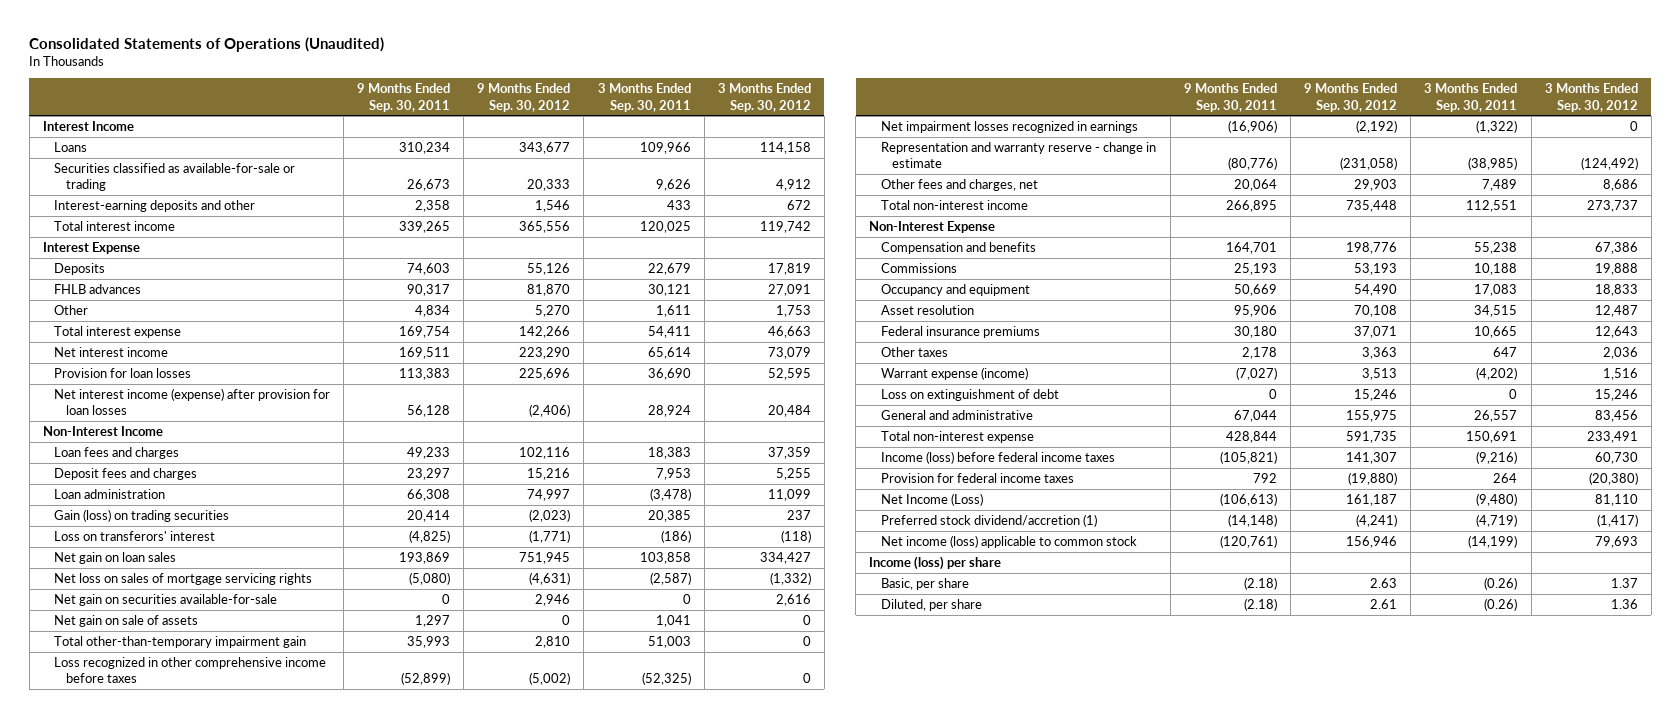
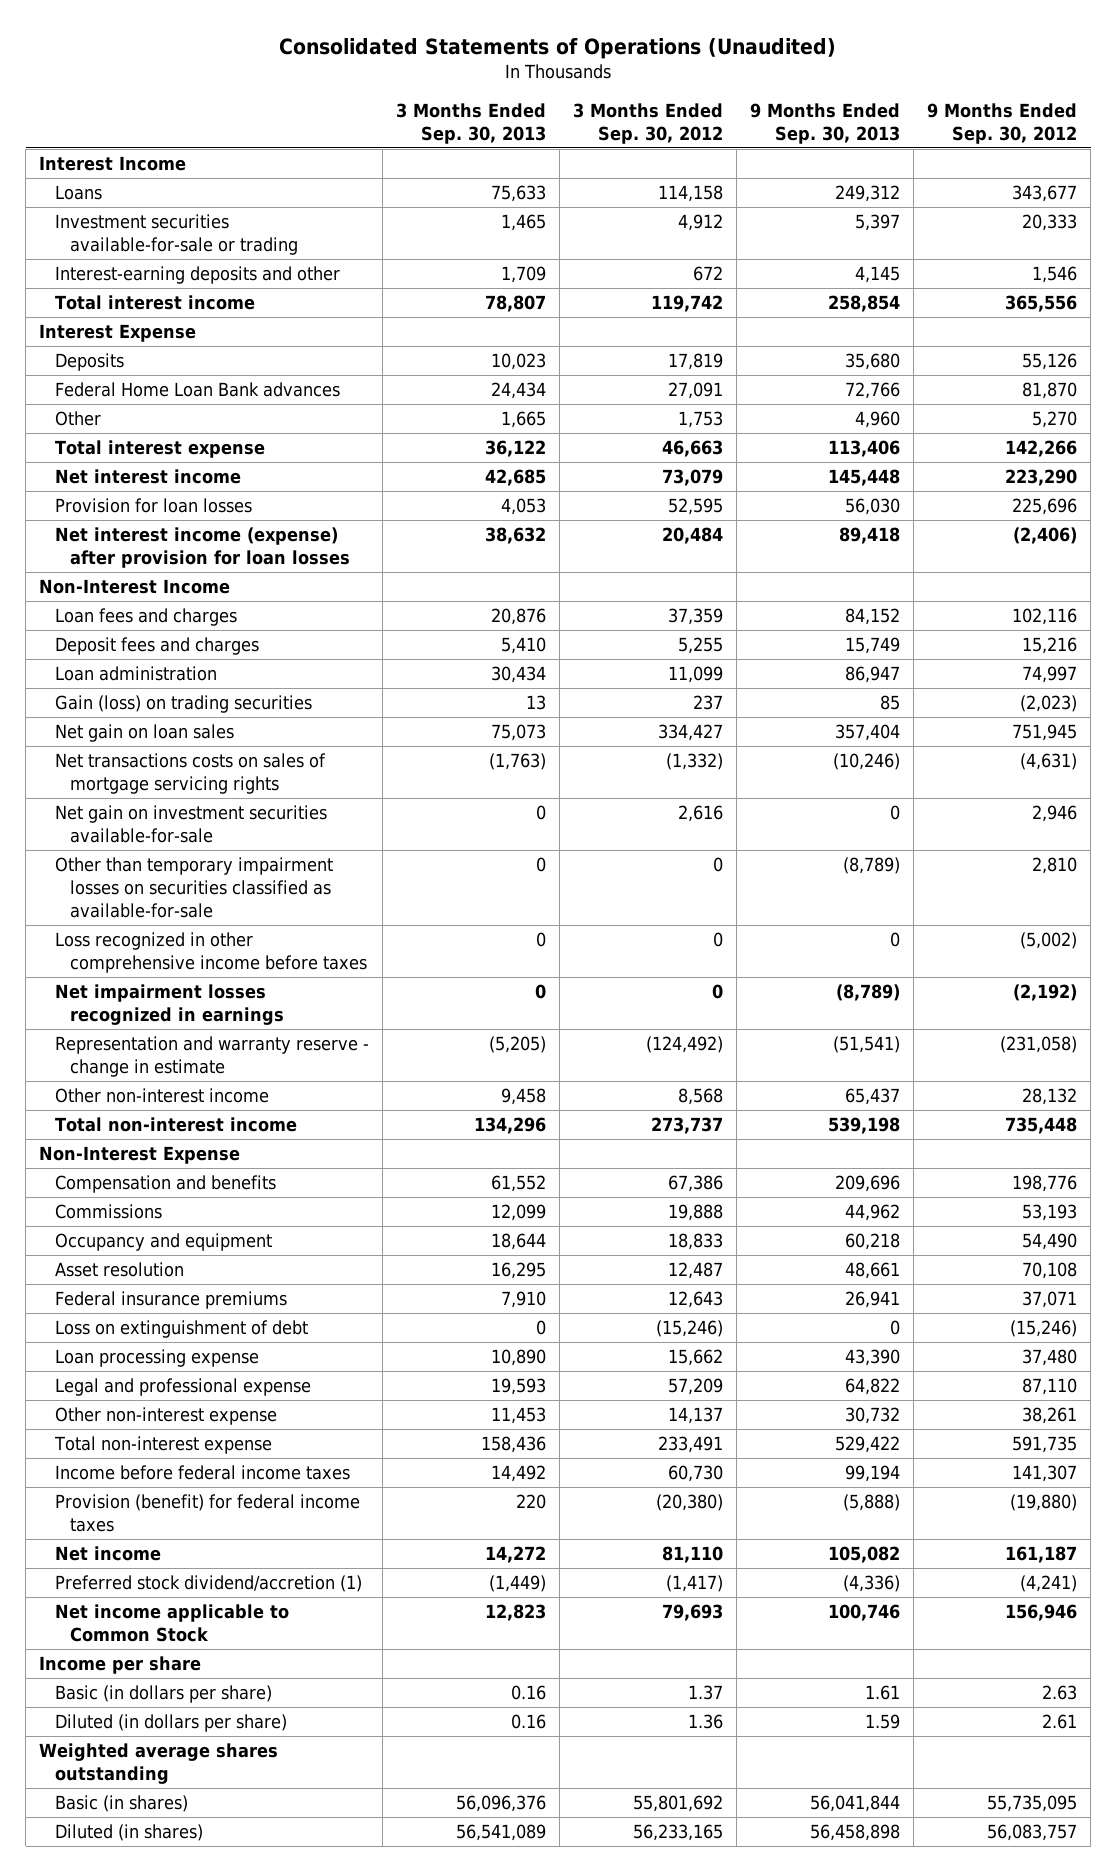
[357,83,451,112] 9 Months Ended Sep. 30, 2011 -> none
[597,83,691,112] 3 Months Ended Sep. 30, 2011 -> none
none -> [395,103,546,145] 3 Months Ended Sep. 30, 2013
none -> [750,103,901,145] 9 Months Ended Sep. 30, 2013
[54,162,296,192] Securities classified as available-for-sale or trading -> [54,213,299,256] Investment securities available-for-sale or trading
[54,283,142,294] FHLB advances -> [54,381,340,397] Federal Home Loan Bank advances
[54,530,216,541] Loss on transferors' interest -> none
[54,614,199,627] Net gain on sale of assets -> none
[54,572,313,585] Net loss on sales of mortgage servicing rights -> [54,752,326,795] Net transactions costs on sales of mortgage servicing rights
[54,593,278,606] Net gain on securities available-for-sale -> [54,804,327,844] Net gain on investment securities available-for-sale
[54,635,307,648] Total other-than-temporary impairment gain -> [54,856,333,919] Other than temporary impairment losses on securities classified as available-for-sale
[880,178,1038,191] Other fees and charges, net -> none
none -> [54,1087,269,1103] Other non-interest income
[880,346,948,357] Other taxes -> none
[880,366,1028,380] Warrant expense (income) -> none
[880,409,1033,420] General and administrative -> none
[1354,388,1398,401] 15,246 -> [1010,1319,1078,1337] (15,246)
[1594,388,1638,401] 15,246 -> [655,1319,723,1337] (15,246)
none -> [54,1348,259,1367] Loan processing expense
none -> [54,1377,311,1396] Legal and professional expense
none -> [54,1406,277,1425] Other non-interest expense
[880,450,1115,464] Income (loss) before federal income taxes -> [54,1464,350,1480] Income before federal income taxes
[880,472,1074,483] Provision for federal income taxes -> [54,1493,360,1533] Provision (benefit) for federal income taxes
[880,492,983,506] Net Income (Loss) -> [54,1545,161,1561] Net income
[880,534,1137,548] Net income (loss) applicable to common stock -> [54,1603,289,1643] Net income applicable to Common Stock
[869,555,1002,570] Income (loss) per share -> [39,1655,202,1674] Income per share
[880,577,969,590] Basic, per share -> [54,1684,272,1703] Basic (in dollars per share)
[880,598,982,611] Diluted, per share -> [54,1713,287,1732] Diluted (in dollars per share)
none -> [39,1742,279,1785] Weighted average shares outstanding
none -> [54,1794,188,1812] Basic (in shares)
none -> [54,1823,203,1841] Diluted (in shares)

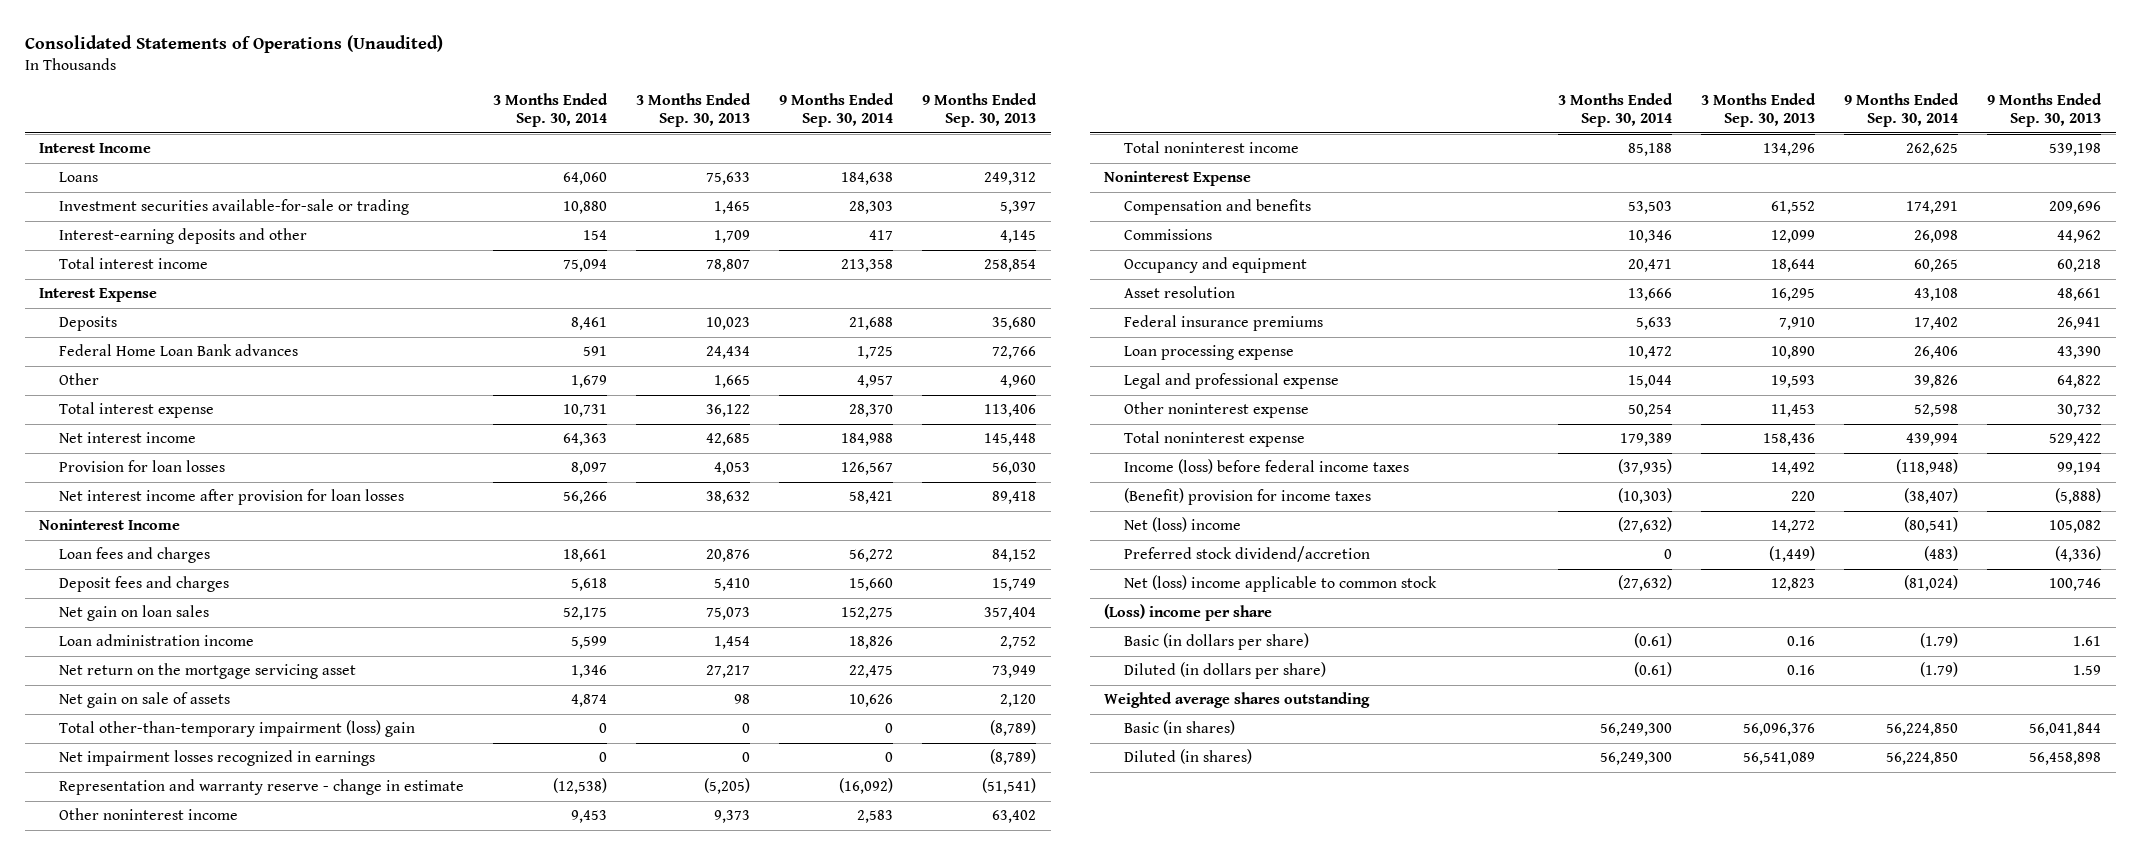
[572,103,723,145] 3 Months Ended Sep. 30, 2012 -> none
[927,103,1078,145] 9 Months Ended Sep. 30, 2012 -> none
none -> [493,92,609,128] 3 Months Ended Sep. 30, 2014
none -> [779,92,895,128] 9 Months Ended Sep. 30, 2014
[54,526,351,569] Net interest income (expense) after provision for loan losses -> [59,489,405,506] Net interest income after provision for loan losses
[39,578,231,594] Non-Interest Income -> [39,519,181,531] Noninterest Income
[54,665,217,681] Loan administration -> none
[54,694,312,713] Gain (loss) on trading securities -> none
[54,752,326,795] Net transactions costs on sales of mortgage servicing rights -> none
[54,804,327,844] Net gain on investment securities available-for-sale -> none
[54,931,368,974] Loss recognized in other comprehensive income before taxes -> none
none -> [59,634,255,647] Loan administration income
none -> [59,663,357,680] Net return on the mortgage servicing asset
none -> [59,692,231,709] Net gain on sale of assets
[54,856,333,919] Other than temporary impairment losses on securities classified as available-for-sale -> [59,720,416,738] Total other-than-temporary impairment (loss) gain
[54,1087,269,1103] Other non-interest income -> [59,808,239,821] Other noninterest income
[500,1087,546,1105] 9,458 -> [714,810,751,824] 9,373
[845,1087,901,1105] 65,437 -> [992,810,1037,824] 63,402
[54,1116,297,1132] Total non-interest income -> [1124,141,1300,154] Total noninterest income
[39,1145,241,1164] Non-Interest Expense -> [1104,171,1252,187] Noninterest Expense
[54,1319,308,1338] Loss on extinguishment of debt -> none
[54,1406,277,1425] Other non-interest expense -> [1124,402,1310,419] Other noninterest expense
[53,1435,272,1454] Total non-interest expense -> [1124,431,1306,448] Total noninterest expense
[54,1464,350,1480] Income before federal income taxes -> [1124,459,1410,475] Income (loss) before federal income taxes
[54,1493,360,1533] Provision (benefit) for federal income taxes -> [1124,488,1372,506] (Benefit) provision for income taxes
[54,1545,161,1561] Net income -> [1124,517,1242,533] Net (loss) income
[54,1574,362,1592] Preferred stock dividend/accretion (1) -> [1124,546,1371,563] Preferred stock dividend/accretion
[54,1603,289,1643] Net income applicable to Common Stock -> [1124,575,1438,593] Net (loss) income applicable to common stock
[39,1655,202,1674] Income per share -> [1104,604,1273,622] (Loss) income per share

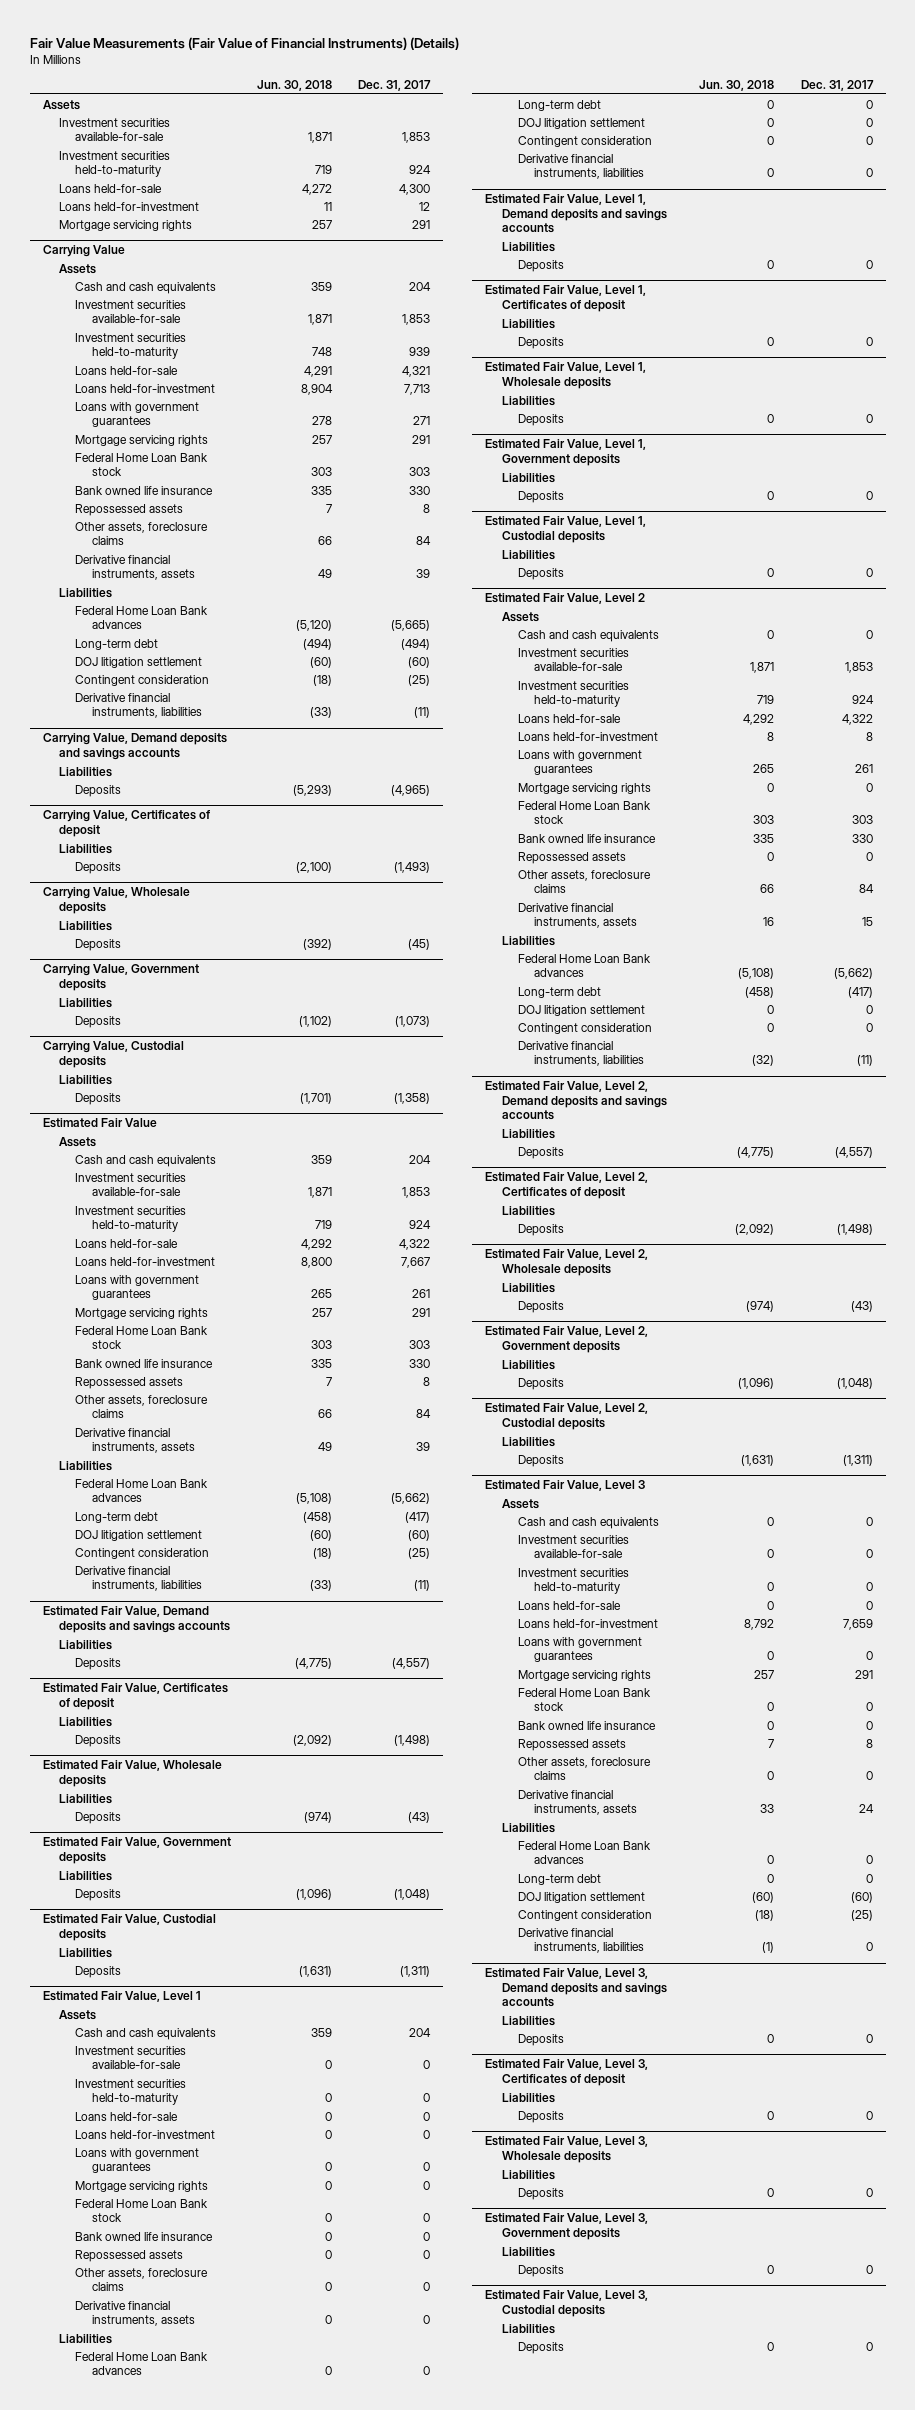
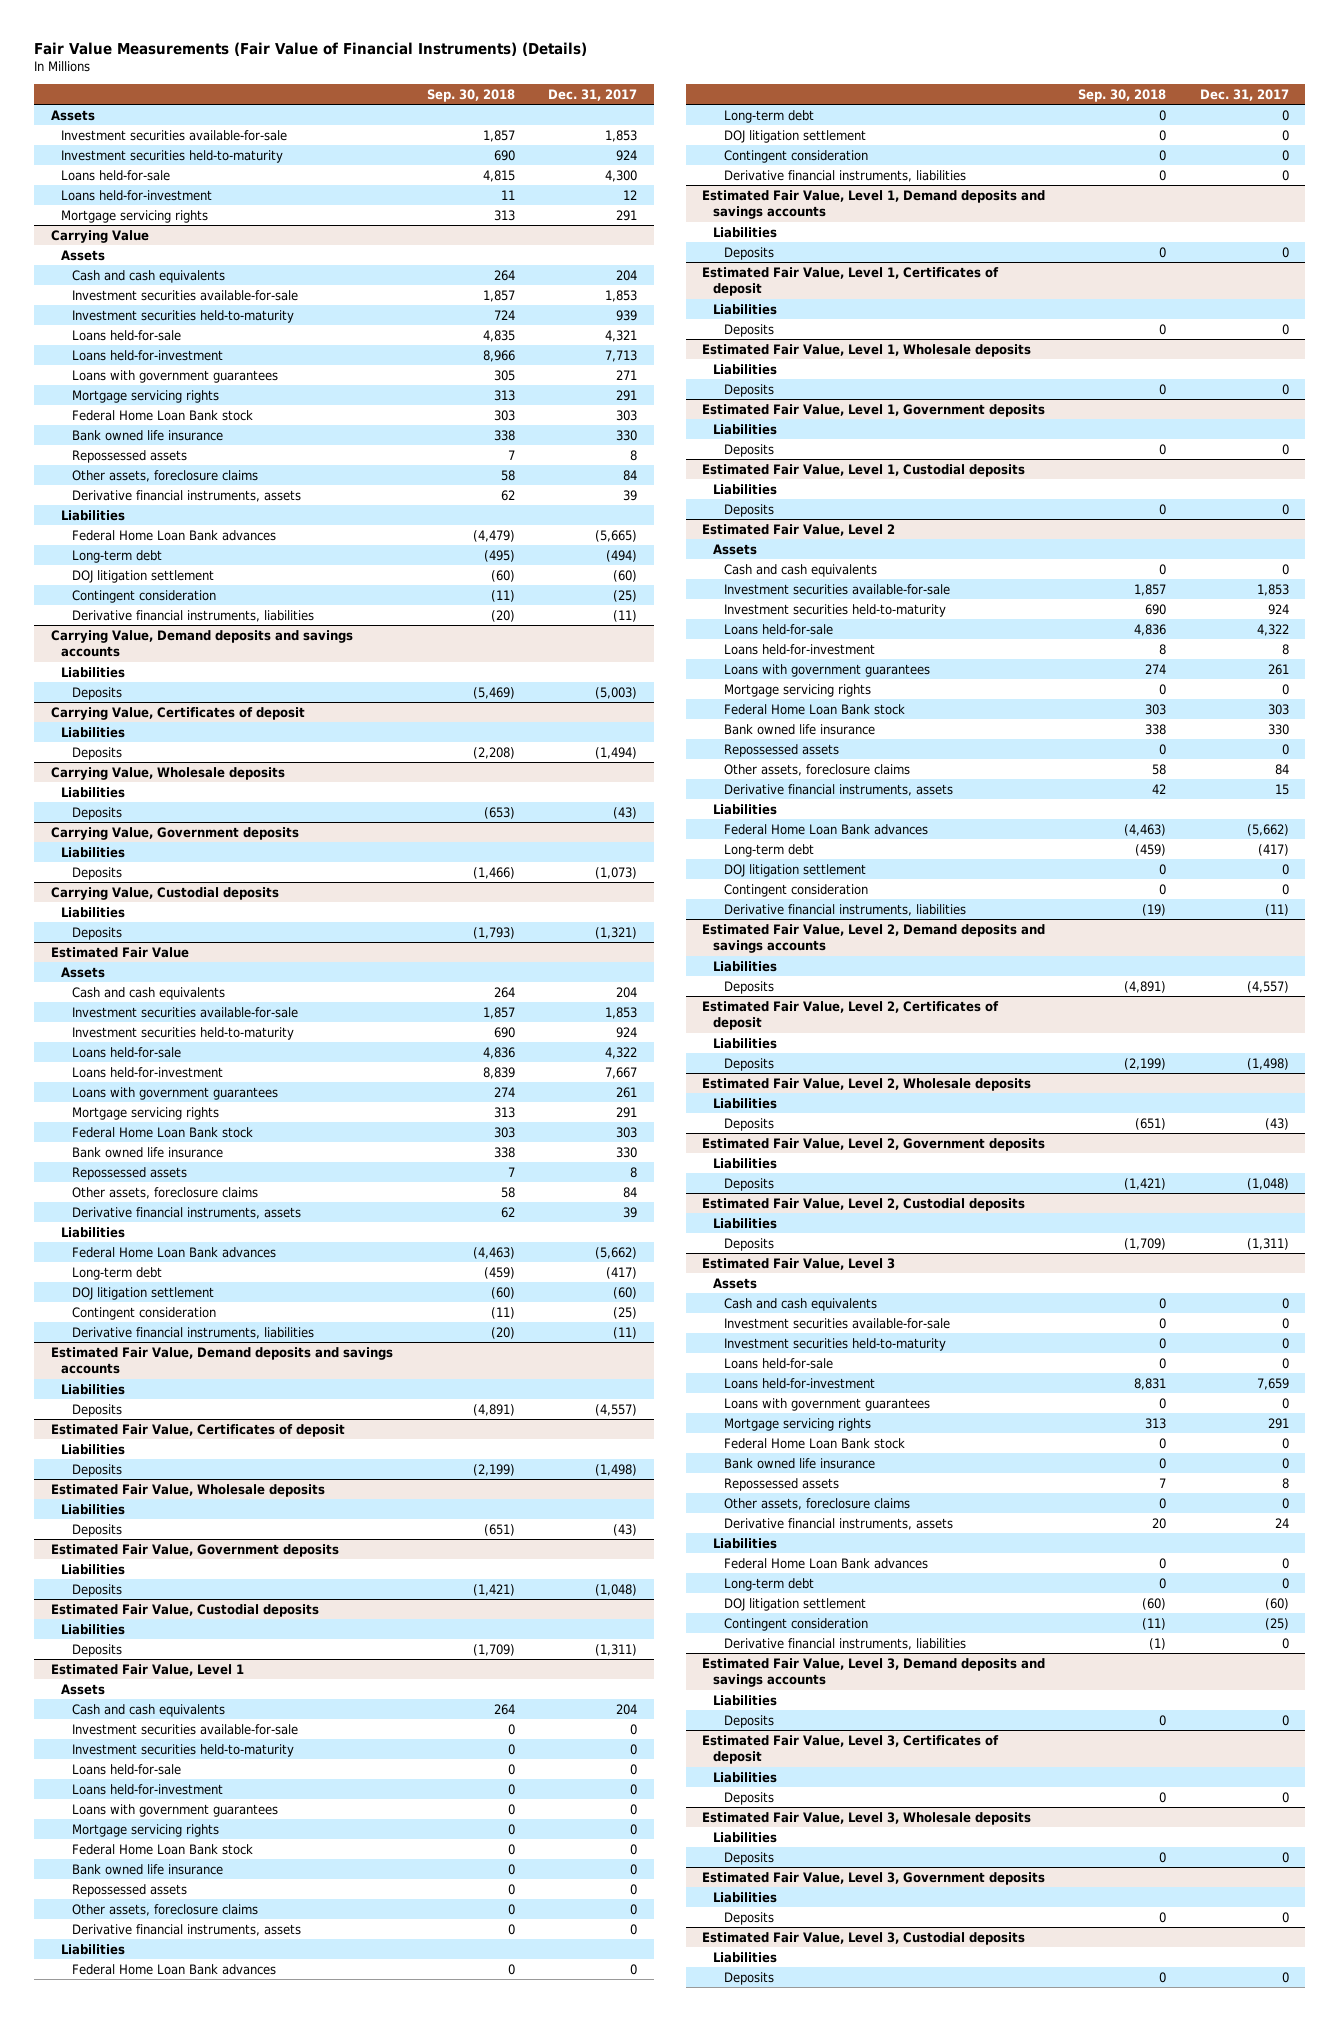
[256,80,332,92] Jun. 30, 2018 -> none
none -> [426,88,515,102] Sep. 30, 2018
[390,784,430,796] (4,965) -> [594,686,637,699] (5,003)
[393,861,430,873] (1,493) -> [594,746,637,759] (1,494)
[407,938,430,950] (45) -> [612,806,637,819] (43)
[393,1092,430,1104] (1,358) -> [594,926,637,939] (1,321)

